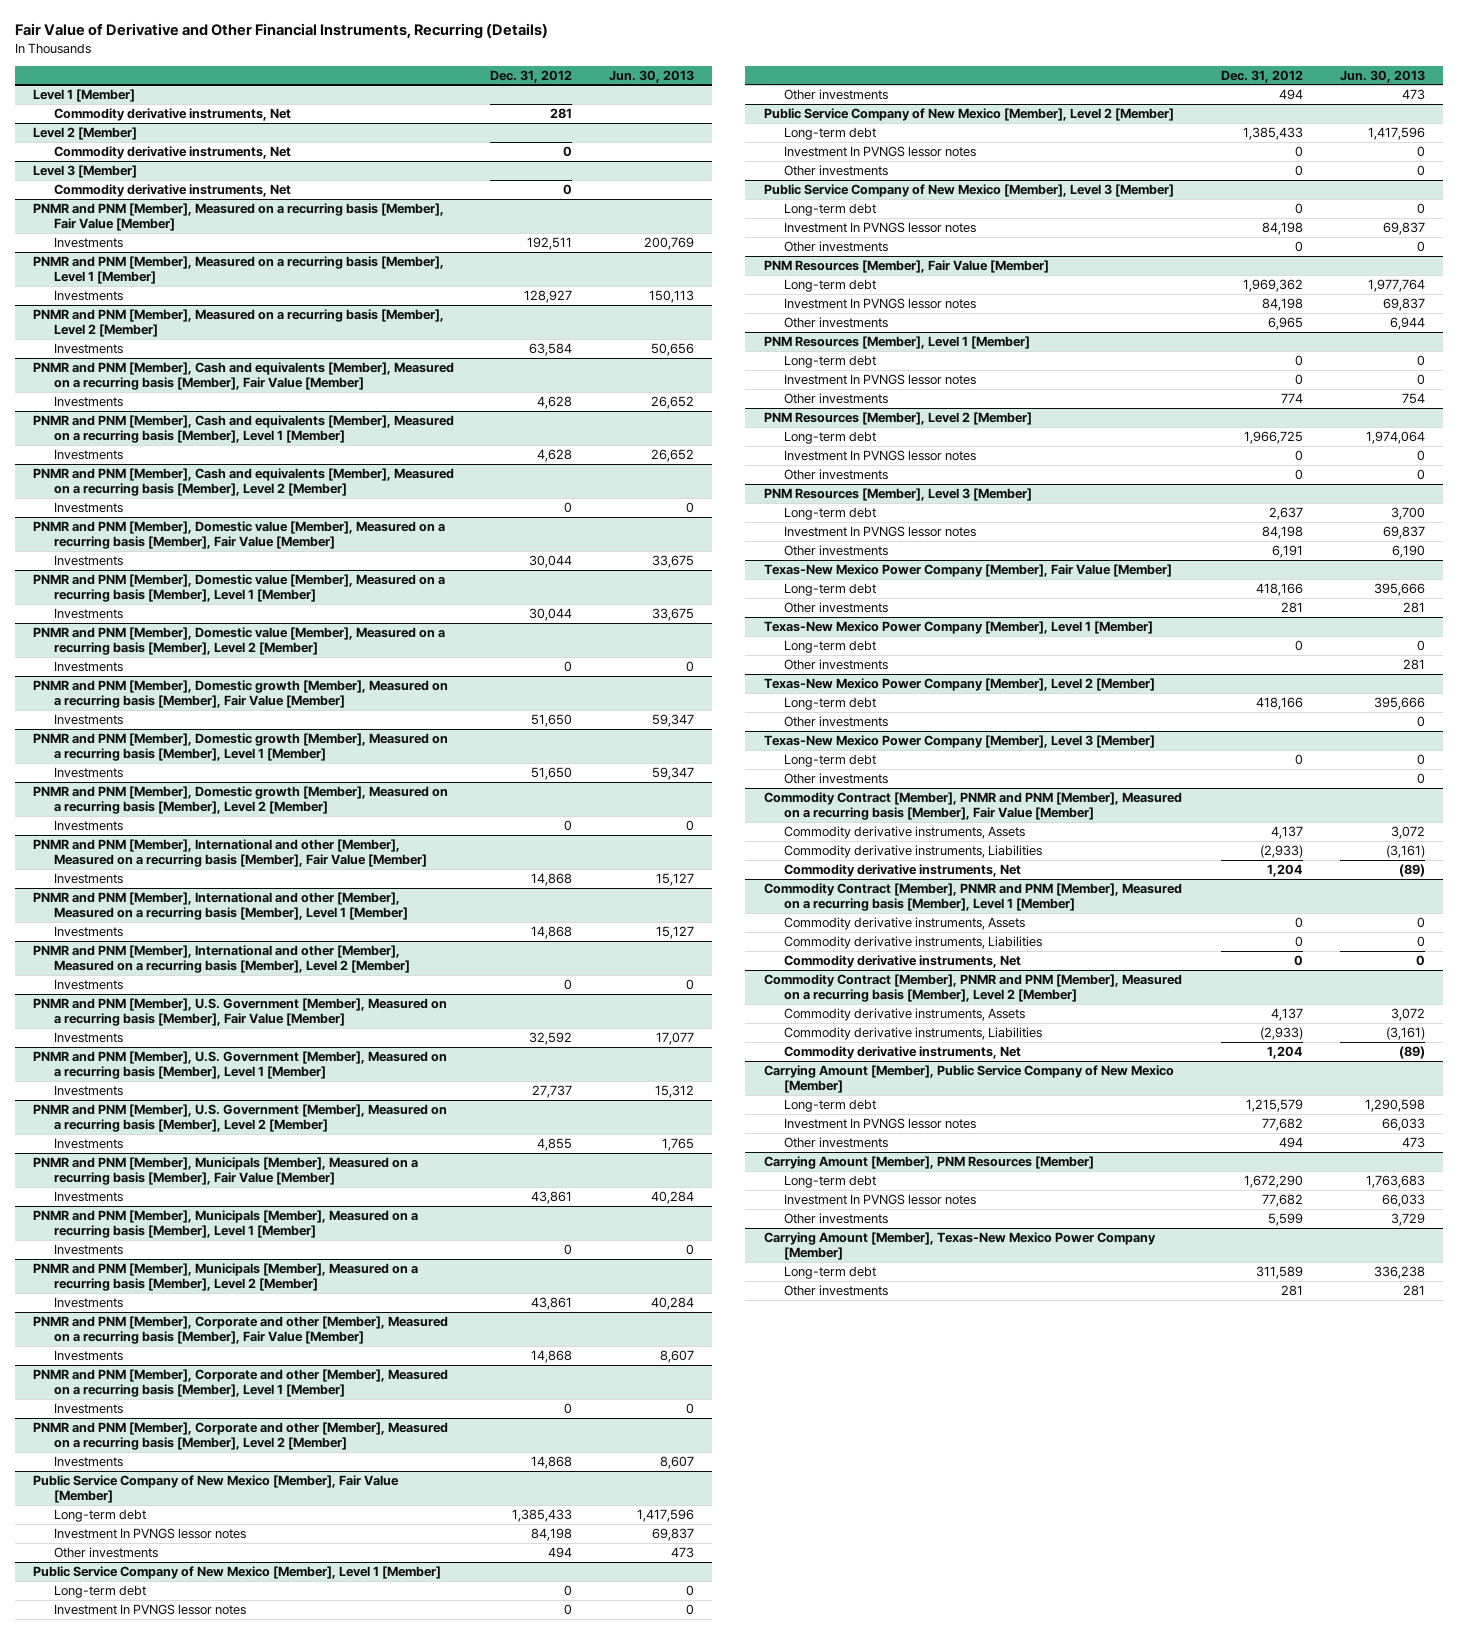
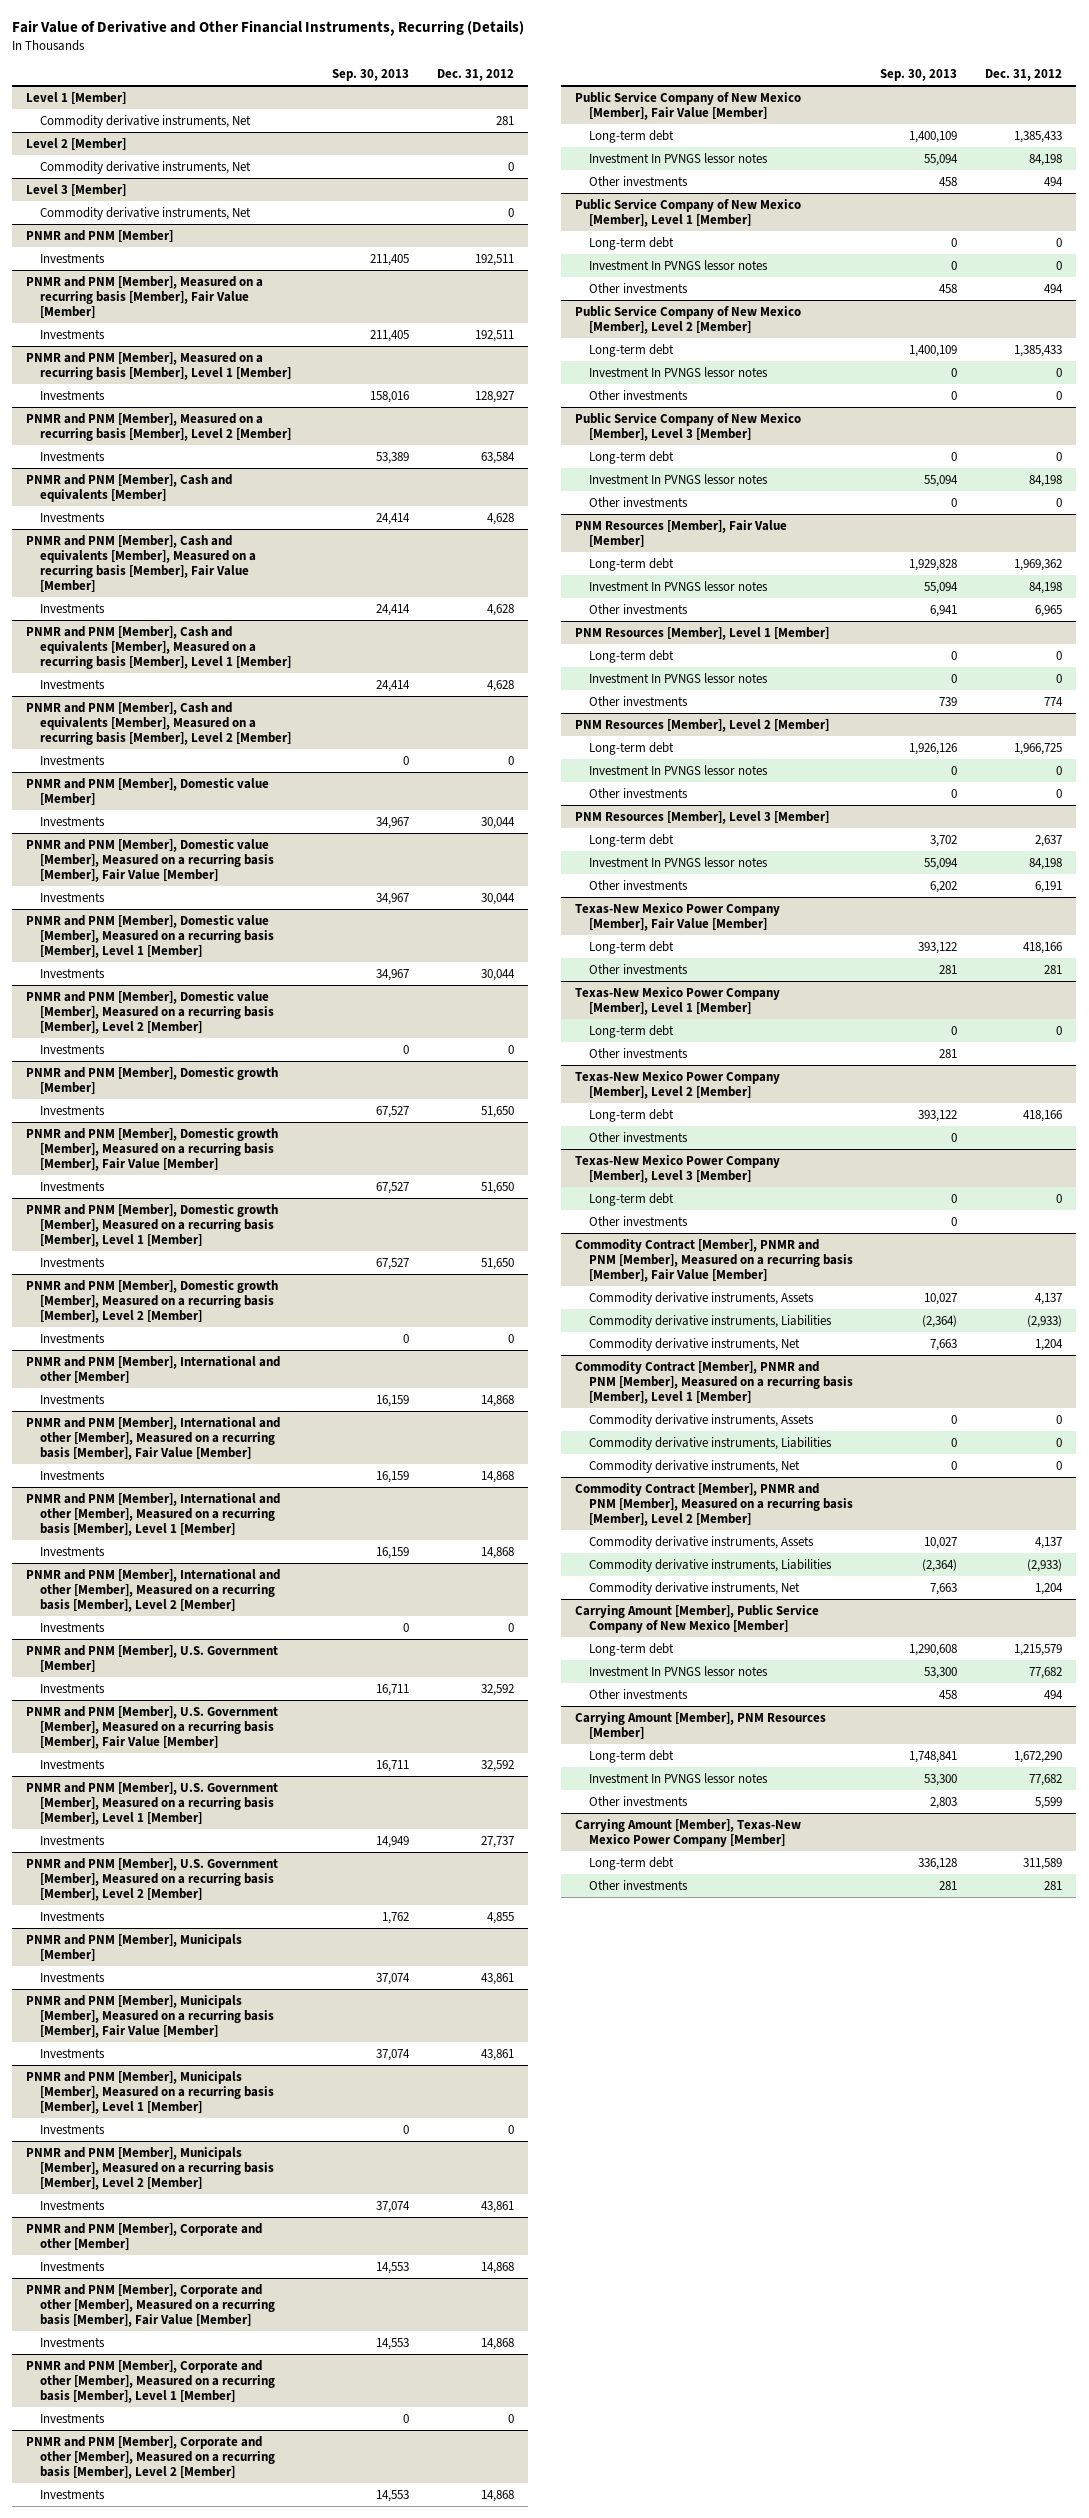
[609,69,695,83] Jun. 30, 2013 -> none
none -> [332,69,410,82] Sep. 30, 2013
none -> [26,229,174,242] PNMR and PNM [Member]
none -> [40,252,106,263] Investments
none -> [26,473,233,502] PNMR and PNM [Member], Cash and equivalents [Member]
none -> [40,511,106,522] Investments
none -> [26,777,270,805] PNMR and PNM [Member], Domestic value [Member]
none -> [40,815,106,826] Investments
none -> [26,1066,279,1094] PNMR and PNM [Member], Domestic growth [Member]
none -> [40,1104,106,1115] Investments
none -> [26,1355,281,1383] PNMR and PNM [Member], International and other [Member]
none -> [40,1393,106,1404] Investments
none -> [26,1644,279,1672] PNMR and PNM [Member], U.S. Government [Member]
none -> [40,1682,106,1693] Investments
none -> [26,1933,243,1961] PNMR and PNM [Member], Municipals [Member]
none -> [40,1971,106,1982] Investments
none -> [26,2222,263,2250] PNMR and PNM [Member], Corporate and other [Member]
none -> [40,2260,106,2271] Investments

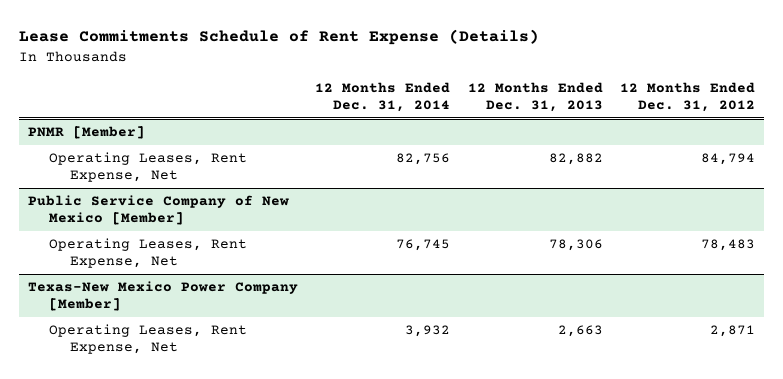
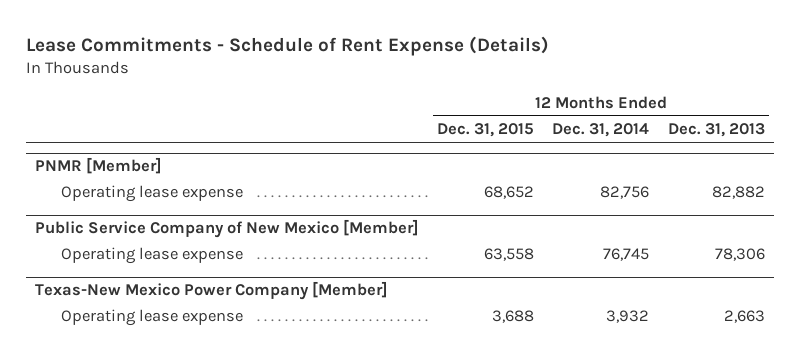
[19,29,540,46] Lease Commitments Schedule of Rent Expense (Details) -> [25,36,549,57] Lease Commitments - Schedule of Rent Expense (Details)
[619,82,755,112] 12 Months Ended Dec. 31, 2012 -> none
none -> [437,123,535,138] Dec. 31, 2015
[49,152,248,182] Operating Leases, Rent Expense, Net -> [61,185,244,203] Operating lease expense
[49,238,248,268] Operating Leases, Rent Expense, Net -> [61,247,244,265] Operating lease expense
[49,324,248,354] Operating Leases, Rent Expense, Net -> [61,309,244,327] Operating lease expense

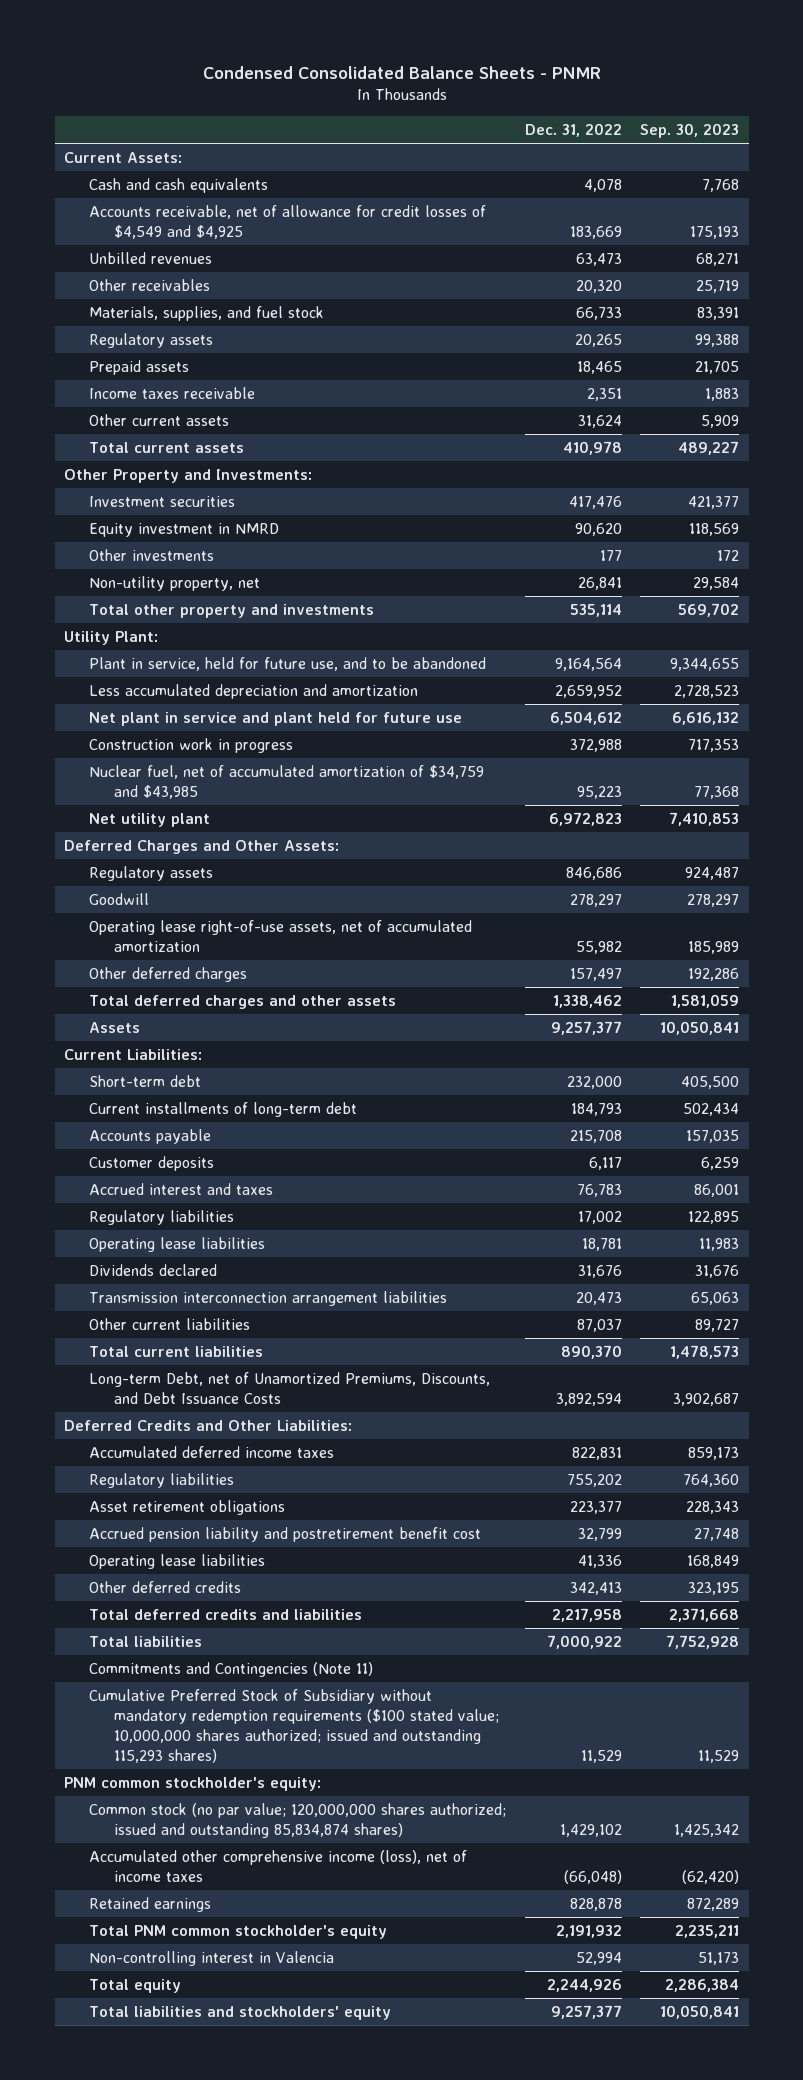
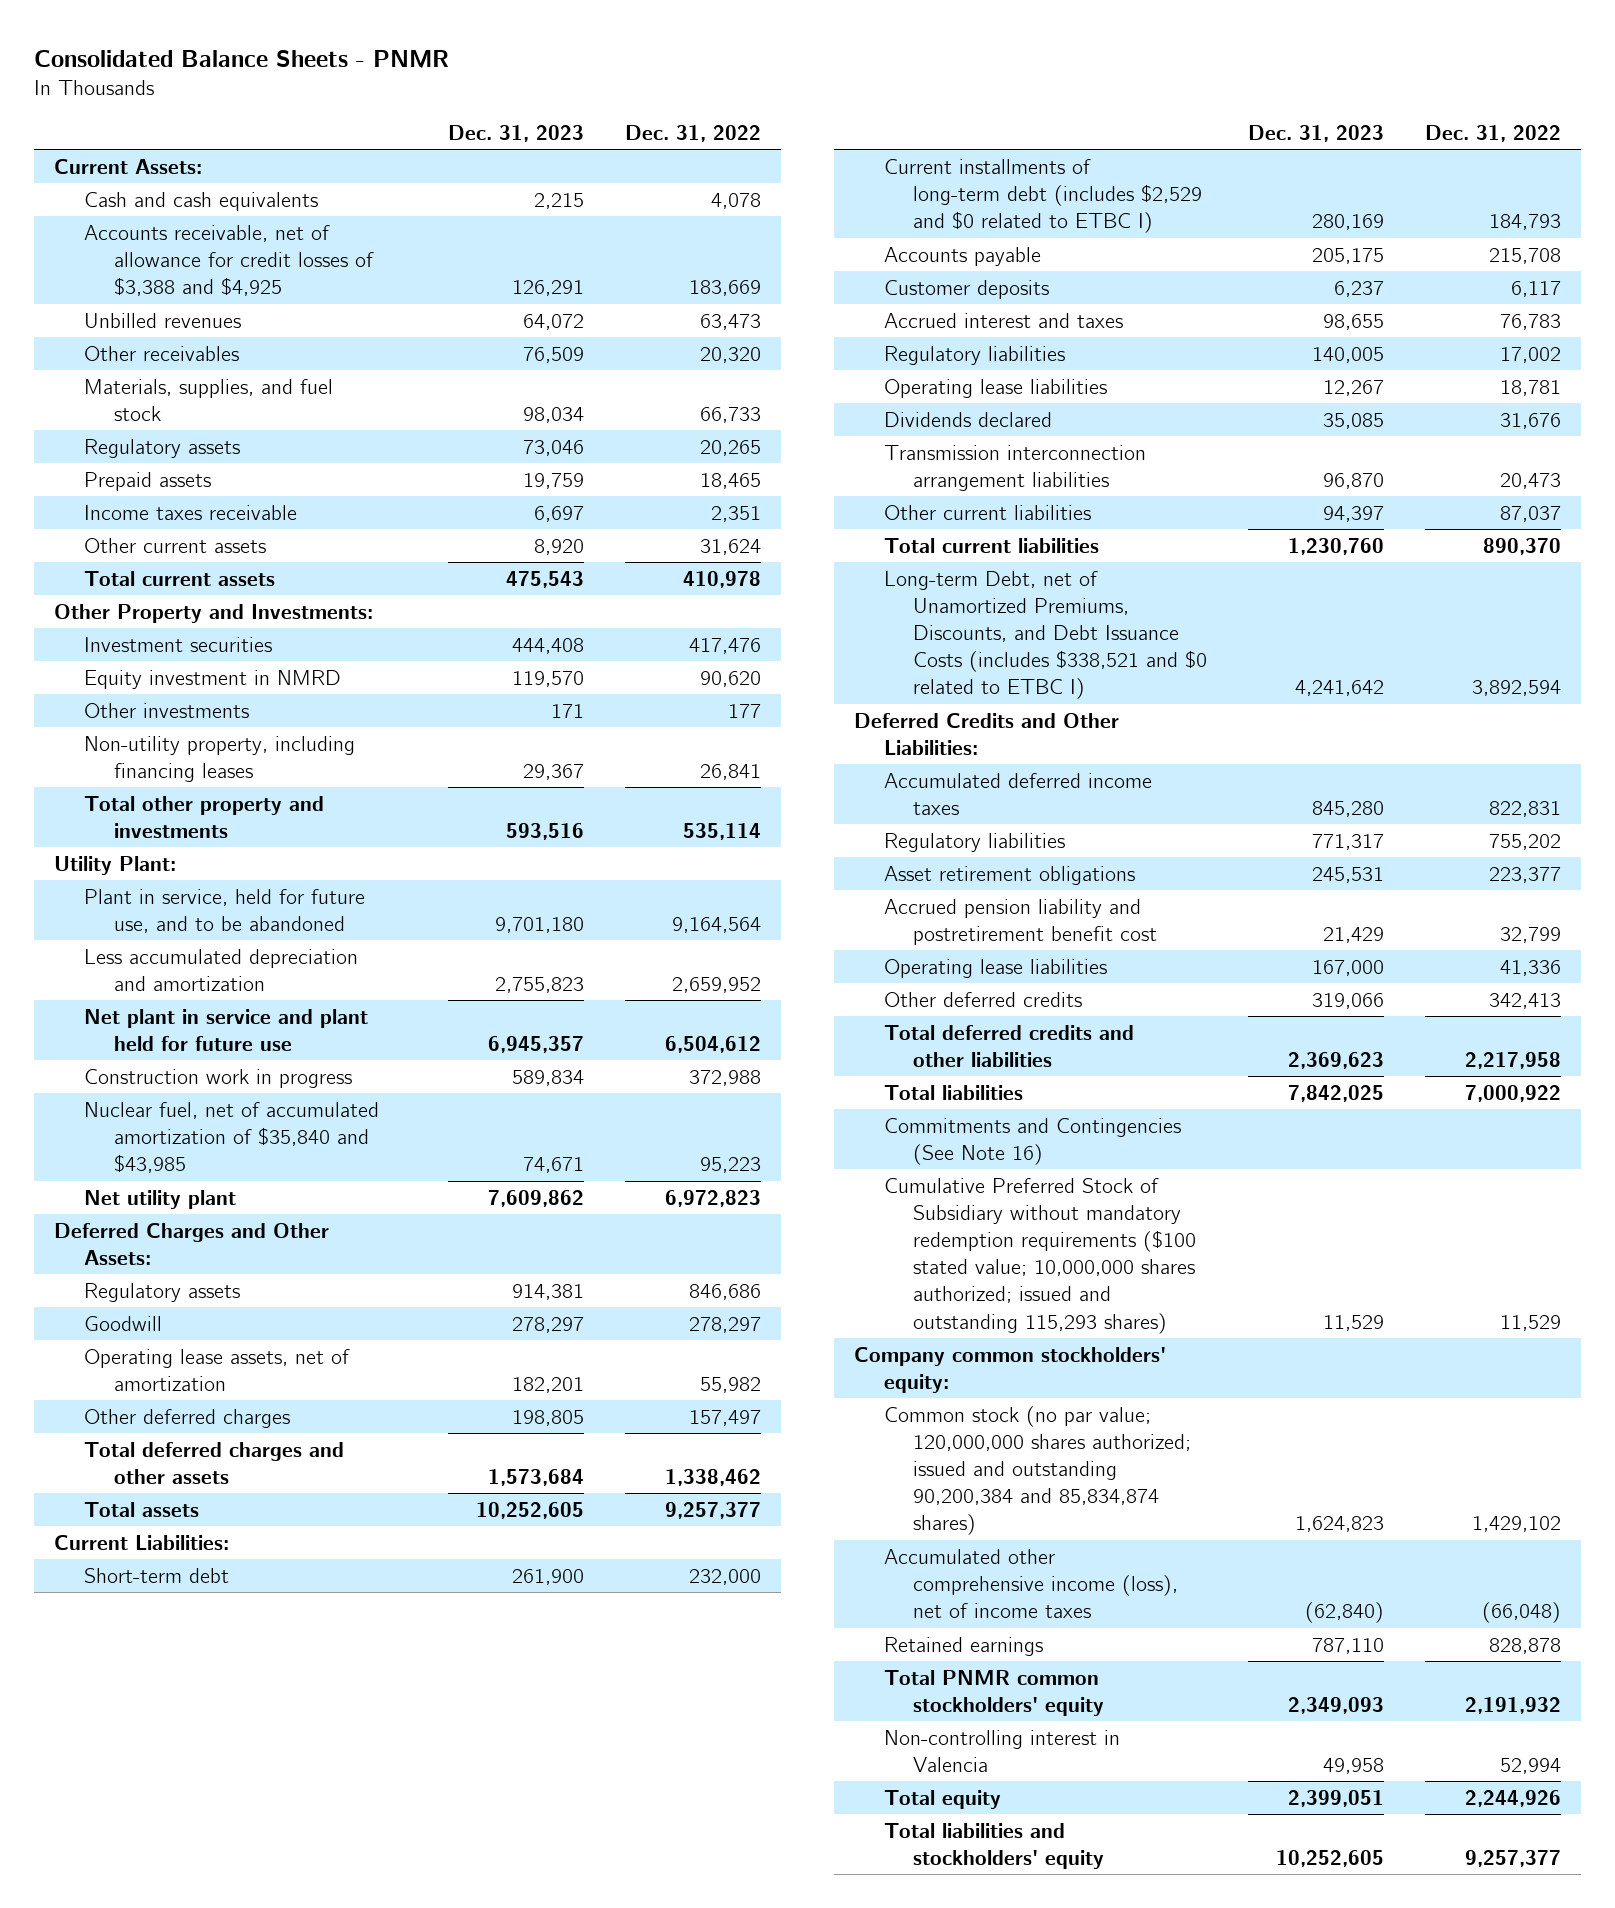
[202,66,601,80] Condensed Consolidated Balance Sheets - PNMR -> [33,49,449,68] Consolidated Balance Sheets - PNMR
[640,123,740,139] Sep. 30, 2023 -> none
none -> [448,124,585,142] Dec. 31, 2023
[88,204,486,239] Accounts receivable, net of allowance for credit losses of $4,549 and $4,925 -> [83,224,374,297] Accounts receivable, net of allowance for credit losses of $3,388 and $4,925
[88,575,260,591] Non-utility property, net -> [83,735,355,783] Non-utility property, including financing leases
[88,764,484,799] Nuclear fuel, net of accumulated amortization of $34,759 and $43,985 -> [83,1101,379,1174] Nuclear fuel, net of accumulated amortization of $35,840 and $43,985
[88,919,472,952] Operating lease right-of-use assets, net of accumulated amortization -> [83,1348,350,1392] Operating lease assets, net of amortization
[88,1021,140,1033] Assets -> [83,1501,199,1517] Total assets
[88,1101,357,1117] Current installments of long-term debt -> [883,158,1203,234] Current installments of long-term debt (includes $2,529 and $0 related to ETBC I)
[88,1371,490,1404] Long-term Debt, net of Unamortized Premiums, Discounts, and Debt Issuance Costs -> [883,570,1208,700] Long-term Debt, net of Unamortized Premiums, Discounts, and Debt Issuance Costs (includes $338,521 and $0 related to ETBC I)
[88,1608,362,1620] Total deferred credits and liabilities -> [883,1024,1134,1068] Total deferred credits and other liabilities
[88,1661,373,1677] Commitments and Contingencies (Note 11) -> [883,1117,1181,1166] Commitments and Contingencies (See Note 16)
[64,1776,322,1791] PNM common stockholder's equity: -> [854,1346,1167,1394] Company common stockholders' equity:
[88,1802,506,1838] Common stock (no par value; 120,000,000 shares authorized; issued and outstanding 85,834,874 shares) -> [883,1405,1192,1536] Common stock (no par value; 120,000,000 shares authorized; issued and outstanding 90,200,384 and 85,834,874 shares)
[88,1924,387,1939] Total PNM common stockholder's equity -> [883,1669,1105,1717] Total PNMR common stockholders' equity

